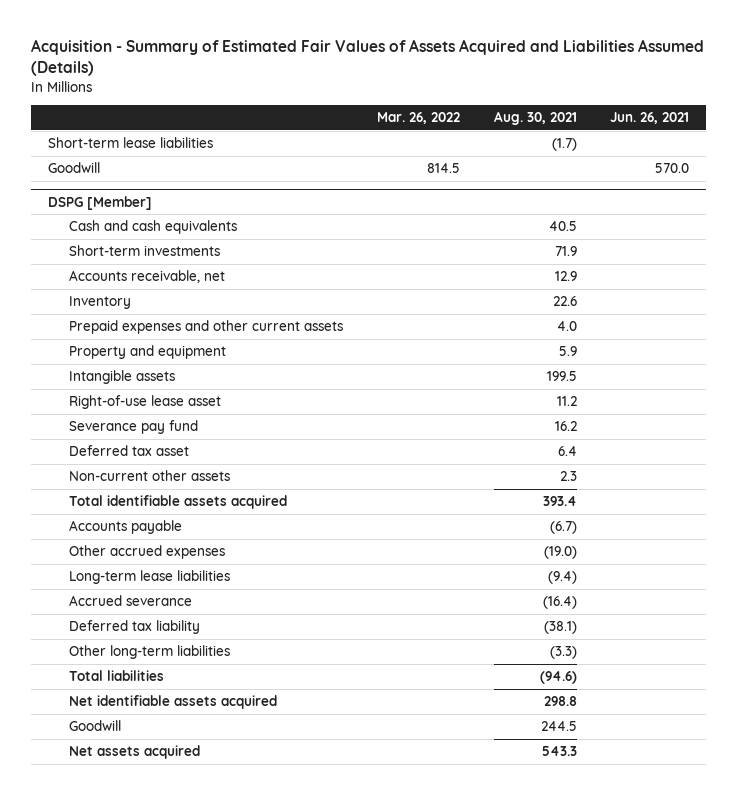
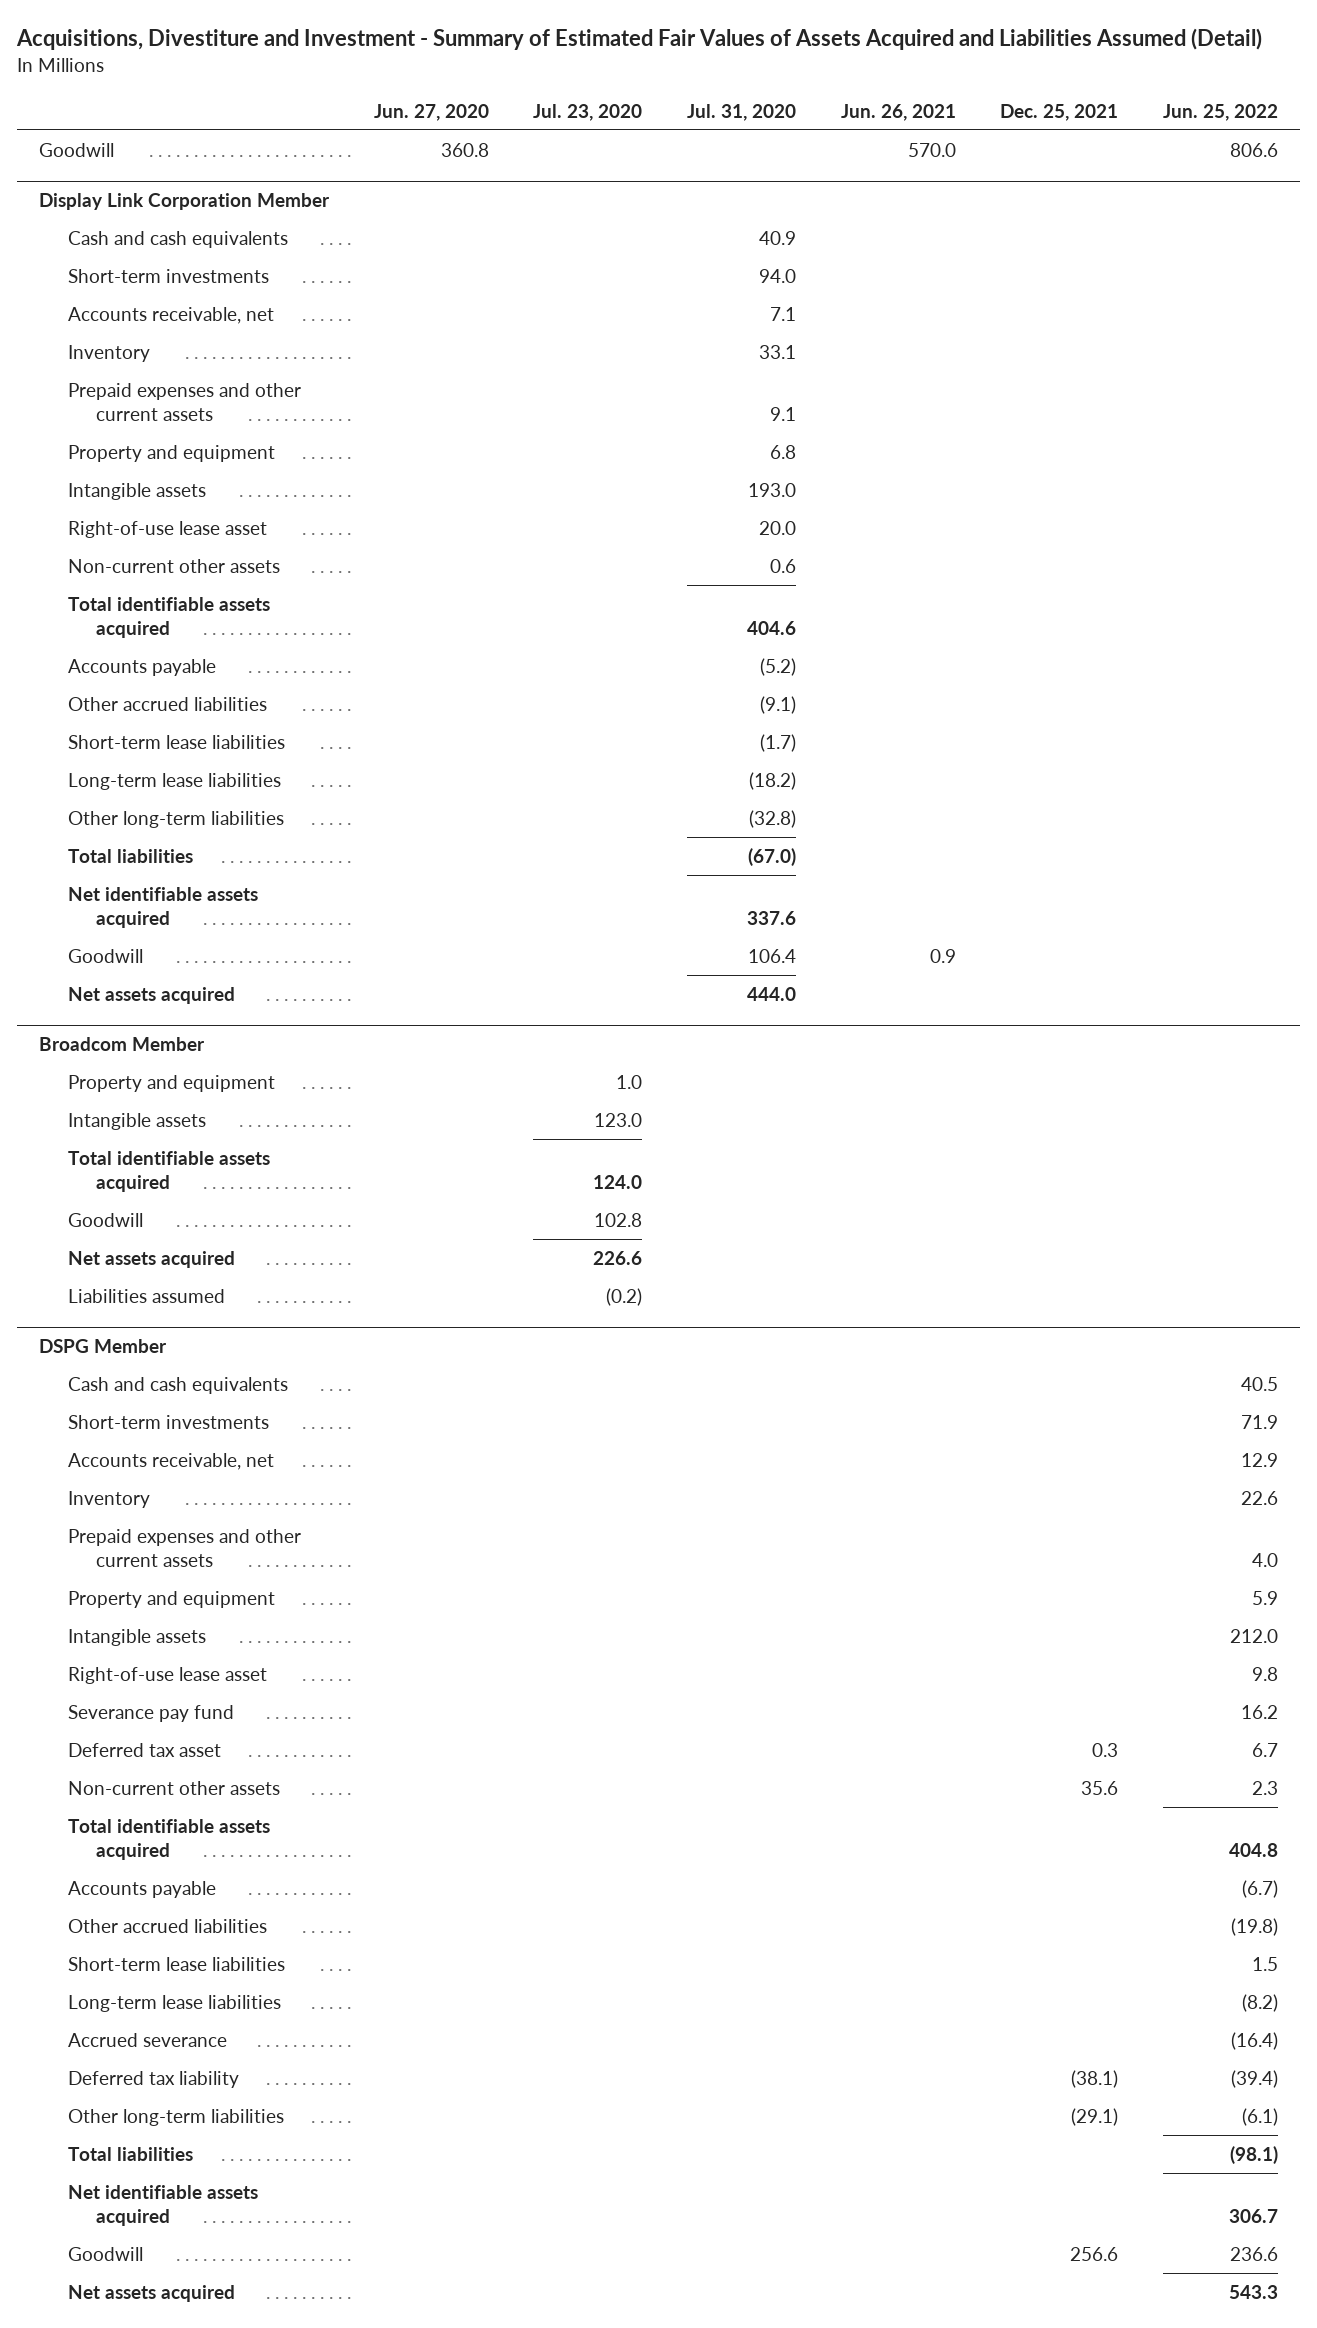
[30,39,704,77] Acquisition - Summary of Estimated Fair Values of Assets Acquired and Liabilities Assumed (Details) -> [15,28,1262,51] Acquisitions, Divestiture and Investment - Summary of Estimated Fair Values of Assets Acquired and Liabilities Assumed (Detail)
[376,112,460,125] Mar. 26, 2022 -> none
[493,111,577,126] Aug. 30, 2021 -> none
none -> [373,103,489,121] Jun. 27, 2020
none -> [533,103,643,121] Jul. 23, 2020
none -> [687,103,797,121] Jul. 31, 2020
none -> [1000,103,1119,121] Dec. 25, 2021
none -> [1163,103,1279,121] Jun. 25, 2022
[47,137,213,149] Short-term lease liabilities -> none
none -> [39,193,331,211] Display Link Corporation Member
none -> [67,231,288,249] Cash and cash equivalents
none -> [67,269,269,284] Short-term investments
none -> [67,307,274,325] Accounts receivable, net
none -> [67,345,150,363] Inventory
none -> [67,383,301,422] Prepaid expenses and other current assets
none -> [67,445,275,463] Property and equipment
none -> [67,483,206,501] Intangible assets
none -> [67,521,267,539] Right-of-use lease asset
none -> [67,559,280,574] Non-current other assets
none -> [67,597,270,639] Total identifiable assets acquired
none -> [67,659,216,677] Accounts payable
none -> [67,697,267,712] Other accrued liabilities
none -> [67,735,285,750] Short-term lease liabilities
none -> [67,773,281,791] Long-term lease liabilities
none -> [67,811,284,829] Other long-term liabilities
none -> [67,849,193,864] Total liabilities
none -> [67,887,258,929] Net identifiable assets acquired
none -> [67,949,143,964] Goodwill
none -> [67,987,235,1005] Net assets acquired
none -> [39,1037,206,1052] Broadcom Member
none -> [67,1075,275,1093] Property and equipment
none -> [67,1113,206,1131] Intangible assets
none -> [67,1151,270,1193] Total identifiable assets acquired
none -> [67,1213,143,1228] Goodwill
none -> [67,1251,235,1269] Net assets acquired
none -> [67,1289,225,1304] Liabilities assumed
[47,195,152,210] DSPG [Member] -> [39,1339,168,1354] DSPG Member
[69,545,226,560] Other accrued expenses -> [67,1919,267,1934] Other accrued liabilities
none -> [67,1957,285,1972] Short-term lease liabilities

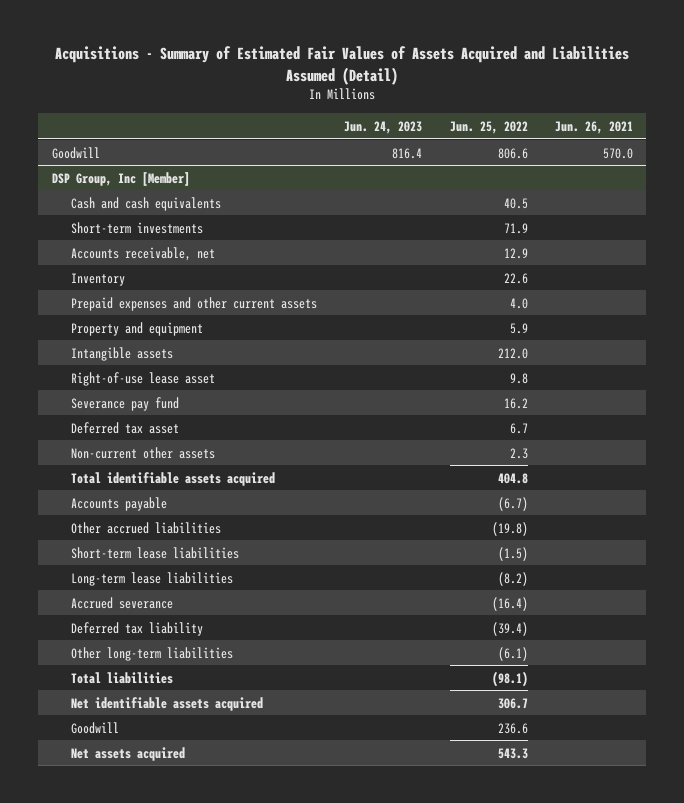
[15,28,1262,51] Acquisitions, Divestiture and Investment - Summary of Estimated Fair Values of Assets Acquired and Liabilities Assumed (Detail) -> [55,46,630,85] Acquisitions - Summary of Estimated Fair Values of Assets Acquired and Liabilities Assumed (Detail)
[373,103,489,121] Jun. 27, 2020 -> none
[533,103,643,121] Jul. 23, 2020 -> none
[687,103,797,121] Jul. 31, 2020 -> none
[1000,103,1119,121] Dec. 25, 2021 -> none
none -> [344,120,423,134] Jun. 24, 2023
[39,193,331,211] Display Link Corporation Member -> none
[67,231,288,249] Cash and cash equivalents -> none
[67,269,269,284] Short-term investments -> none
[67,307,274,325] Accounts receivable, net -> none
[67,345,150,363] Inventory -> none
[67,383,301,422] Prepaid expenses and other current assets -> none
[67,445,275,463] Property and equipment -> none
[67,483,206,501] Intangible assets -> none
[67,521,267,539] Right-of-use lease asset -> none
[67,559,280,574] Non-current other assets -> none
[67,597,270,639] Total identifiable assets acquired -> none
[67,659,216,677] Accounts payable -> none
[67,697,267,712] Other accrued liabilities -> none
[67,735,285,750] Short-term lease liabilities -> none
[67,773,281,791] Long-term lease liabilities -> none
[67,811,284,829] Other long-term liabilities -> none
[67,849,193,864] Total liabilities -> none
[67,887,258,929] Net identifiable assets acquired -> none
[67,949,143,964] Goodwill -> none
[67,987,235,1005] Net assets acquired -> none
[39,1037,206,1052] Broadcom Member -> none
[67,1075,275,1093] Property and equipment -> none
[67,1113,206,1131] Intangible assets -> none
[67,1151,270,1193] Total identifiable assets acquired -> none
[67,1213,143,1228] Goodwill -> none
[67,1251,235,1269] Net assets acquired -> none
[67,1289,225,1304] Liabilities assumed -> none
[39,1339,168,1354] DSPG Member -> [51,171,190,186] DSP Group, Inc [Member]
[1252,1957,1279,1972] 1.5 -> [497,546,528,561] (1.5)

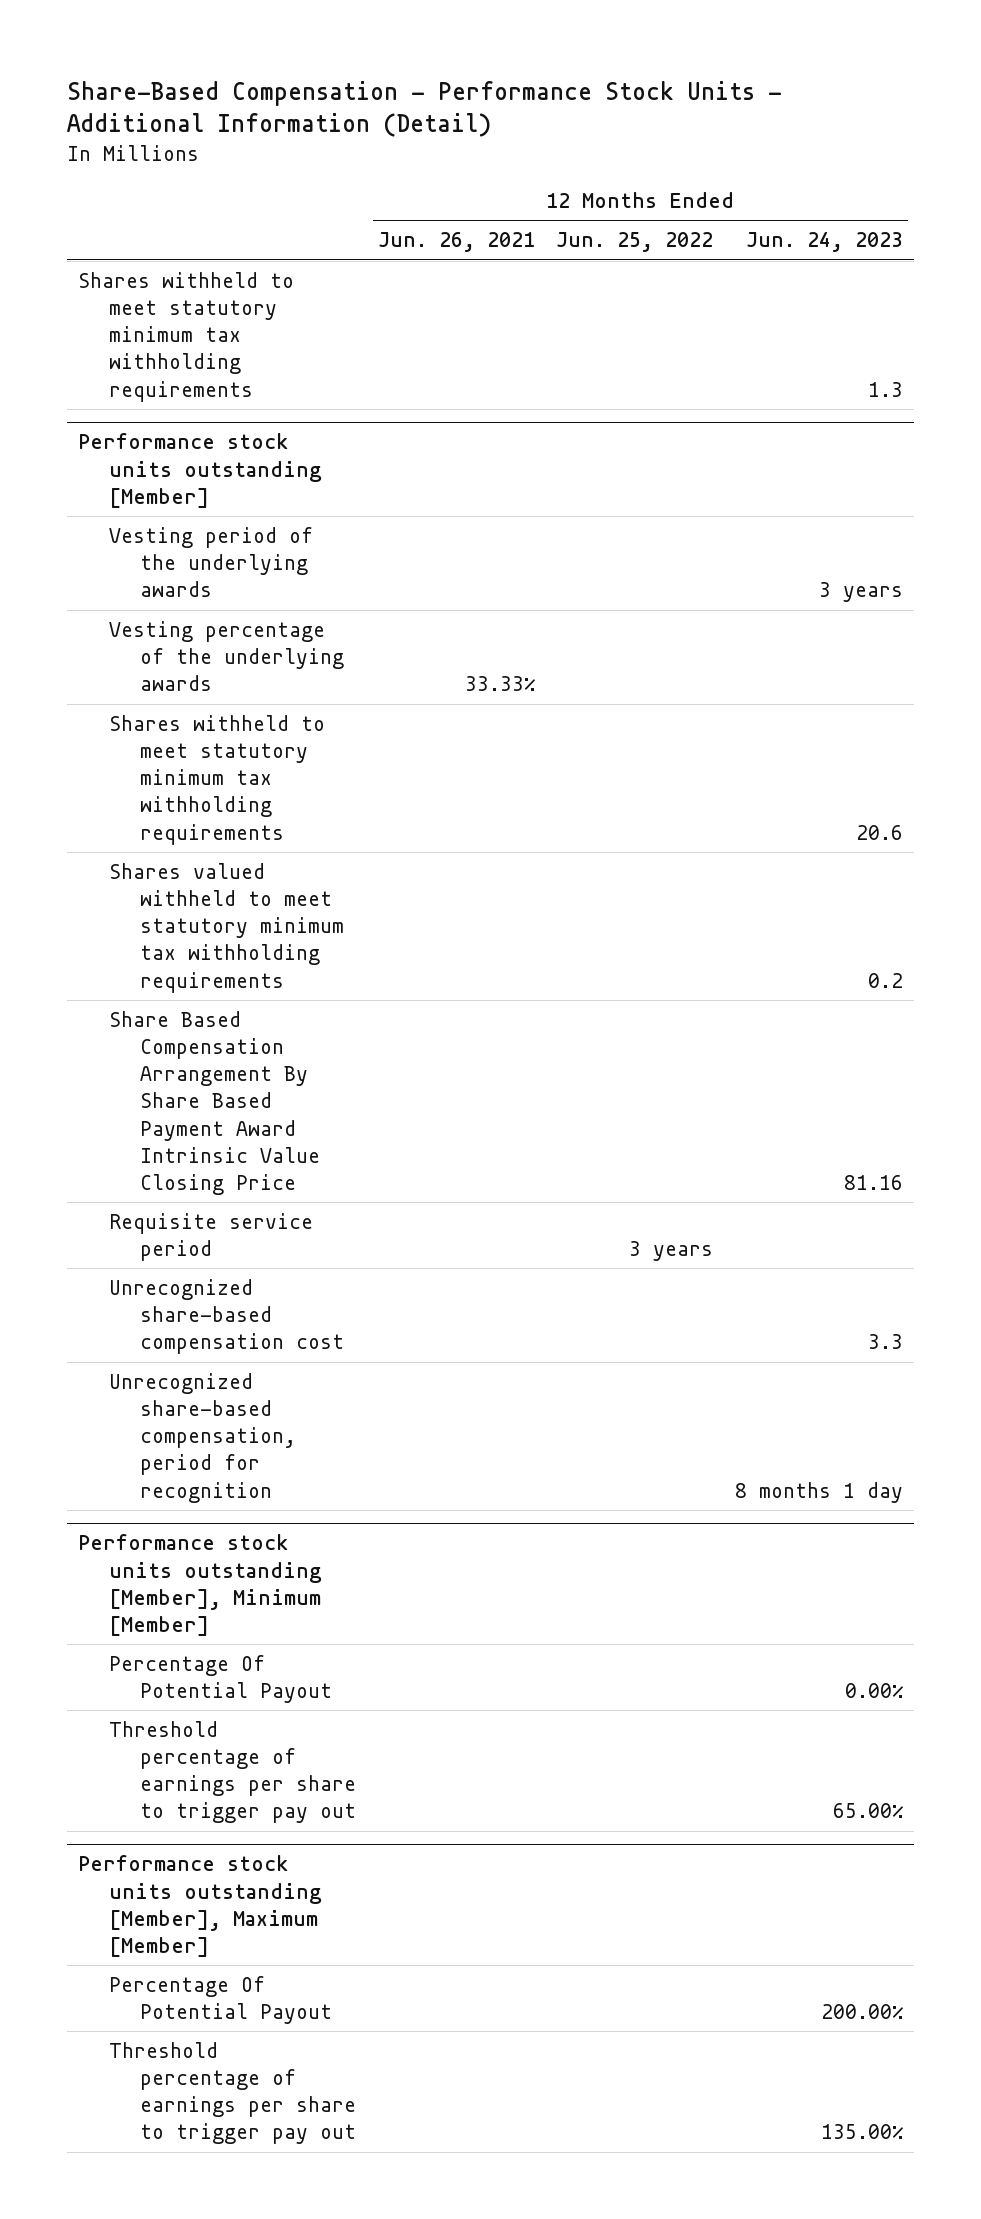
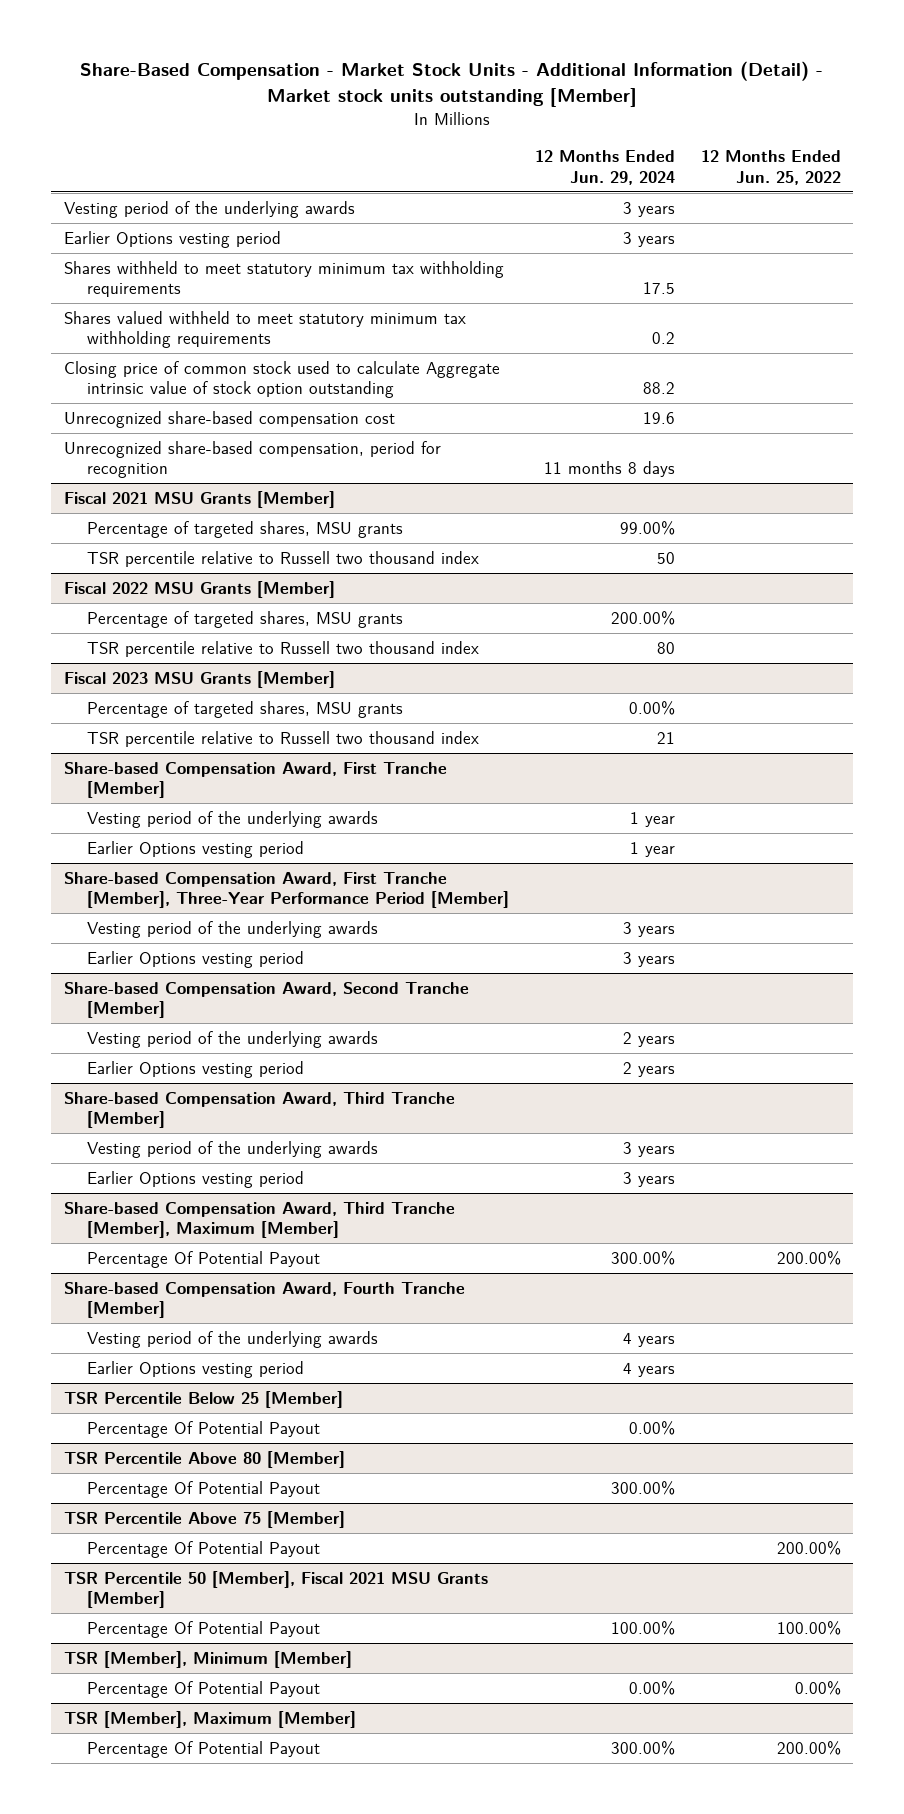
[67,80,783,138] Share-Based Compensation - Performance Stock Units - Additional Information (Detail) -> [80,61,824,108] Share-Based Compensation - Market Stock Units - Additional Information (Detail) - Market stock units outstanding [Member]
[377,232,535,253] Jun. 26, 2021 -> none
[745,232,903,253] Jun. 24, 2023 -> none
none -> [534,150,675,185] 12 Months Ended Jun. 29, 2024
none -> [63,200,355,218] Vesting period of the underlying awards
none -> [63,230,281,248] Earlier Options vesting period
[78,433,323,508] Performance stock units outstanding [Member] -> none
[109,526,314,598] Vesting period of the underlying awards -> none
[109,620,345,692] Vesting percentage of the underlying awards -> none
[109,714,326,845] Shares withheld to meet statutory minimum tax withholding requirements -> none
[109,862,345,993] Shares valued withheld to meet statutory minimum tax withholding requirements -> none
[109,1010,321,1195] Share Based Compensation Arrangement By Share Based Payment Award Intrinsic Value Closing Price -> none
[109,1212,314,1261] Requisite service period -> none
[109,1278,345,1355] Unrecognized share-based compensation cost -> none
[109,1372,297,1503] Unrecognized share-based compensation, period for recognition -> none
[78,1534,323,1636] Performance stock units outstanding [Member], Minimum [Member] -> none
[109,1654,333,1703] Percentage Of Potential Payout -> none
[109,1720,357,1824] Threshold percentage of earnings per share to trigger pay out -> none
[78,1855,323,1957] Performance stock units outstanding [Member], Maximum [Member] -> none
[109,1975,333,2024] Percentage Of Potential Payout -> none
[109,2041,357,2145] Threshold percentage of earnings per share to trigger pay out -> none
none -> [63,310,466,349] Shares valued withheld to meet statutory minimum tax withholding requirements
none -> [63,360,500,399] Closing price of common stock used to calculate Aggregate intrinsic value of stock option outstanding
none -> [63,410,395,428] Unrecognized share-based compensation cost
none -> [63,440,441,479] Unrecognized share-based compensation, period for recognition
none -> [63,490,335,508] Fiscal 2021 MSU Grants [Member]
none -> [86,520,403,538] Percentage of targeted shares, MSU grants
none -> [86,550,479,567] TSR percentile relative to Russell two thousand index
none -> [63,580,335,598] Fiscal 2022 MSU Grants [Member]
none -> [86,610,403,628] Percentage of targeted shares, MSU grants
none -> [86,640,479,657] TSR percentile relative to Russell two thousand index
none -> [63,670,335,688] Fiscal 2023 MSU Grants [Member]
none -> [86,700,403,718] Percentage of targeted shares, MSU grants
none -> [86,730,479,747] TSR percentile relative to Russell two thousand index
none -> [63,761,447,799] Share-based Compensation Award, First Tranche [Member]
none -> [86,810,378,828] Vesting period of the underlying awards
none -> [86,840,304,858] Earlier Options vesting period
none -> [63,871,509,909] Share-based Compensation Award, First Tranche [Member], Three-Year Performance Period [Member]
none -> [86,920,378,938] Vesting period of the underlying awards
none -> [86,950,304,968] Earlier Options vesting period
none -> [63,981,469,1019] Share-based Compensation Award, Second Tranche [Member]
none -> [86,1030,378,1048] Vesting period of the underlying awards
none -> [86,1060,304,1078] Earlier Options vesting period
none -> [63,1091,455,1129] Share-based Compensation Award, Third Tranche [Member]
none -> [86,1140,378,1158] Vesting period of the underlying awards
none -> [86,1170,304,1188] Earlier Options vesting period
none -> [63,1201,455,1239] Share-based Compensation Award, Third Tranche [Member], Maximum [Member]
none -> [86,1250,320,1268] Percentage Of Potential Payout
none -> [63,1281,465,1319] Share-based Compensation Award, Fourth Tranche [Member]
none -> [86,1330,378,1348] Vesting period of the underlying awards
none -> [86,1360,304,1378] Earlier Options vesting period
none -> [63,1390,343,1408] TSR Percentile Below 25 [Member]
none -> [86,1420,320,1438] Percentage Of Potential Payout
none -> [63,1450,345,1468] TSR Percentile Above 80 [Member]
none -> [86,1480,320,1498] Percentage Of Potential Payout
none -> [63,1510,345,1528] TSR Percentile Above 75 [Member]
none -> [86,1540,320,1558] Percentage Of Potential Payout
none -> [63,1570,488,1609] TSR Percentile 50 [Member], Fiscal 2021 MSU Grants [Member]
none -> [86,1620,320,1638] Percentage Of Potential Payout
none -> [63,1650,352,1668] TSR [Member], Minimum [Member]
none -> [86,1680,320,1698] Percentage Of Potential Payout
none -> [63,1710,356,1728] TSR [Member], Maximum [Member]
none -> [86,1740,320,1758] Percentage Of Potential Payout

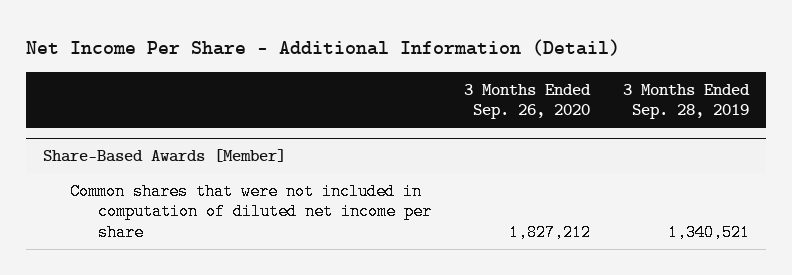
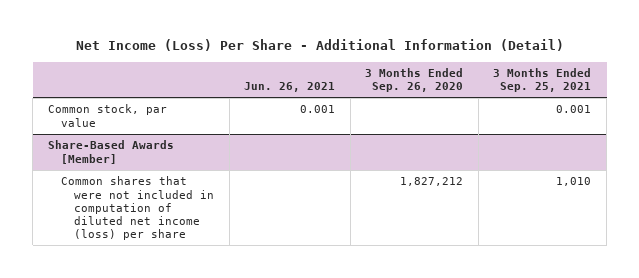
[26,39,621,57] Net Income Per Share - Additional Information (Detail) -> [75,39,564,52] Net Income (Loss) Per Share - Additional Information (Detail)
[623,83,751,120] 3 Months Ended Sep. 28, 2019 -> none
none -> [244,82,336,93] Jun. 26, 2021
none -> [493,67,592,93] 3 Months Ended Sep. 25, 2021
none -> [47,104,167,127] Common stock, par value
[70,182,433,242] Common shares that were not included in computation of diluted net income per share -> [61,176,215,241] Common shares that were not included in computation of diluted net income (loss) per share

